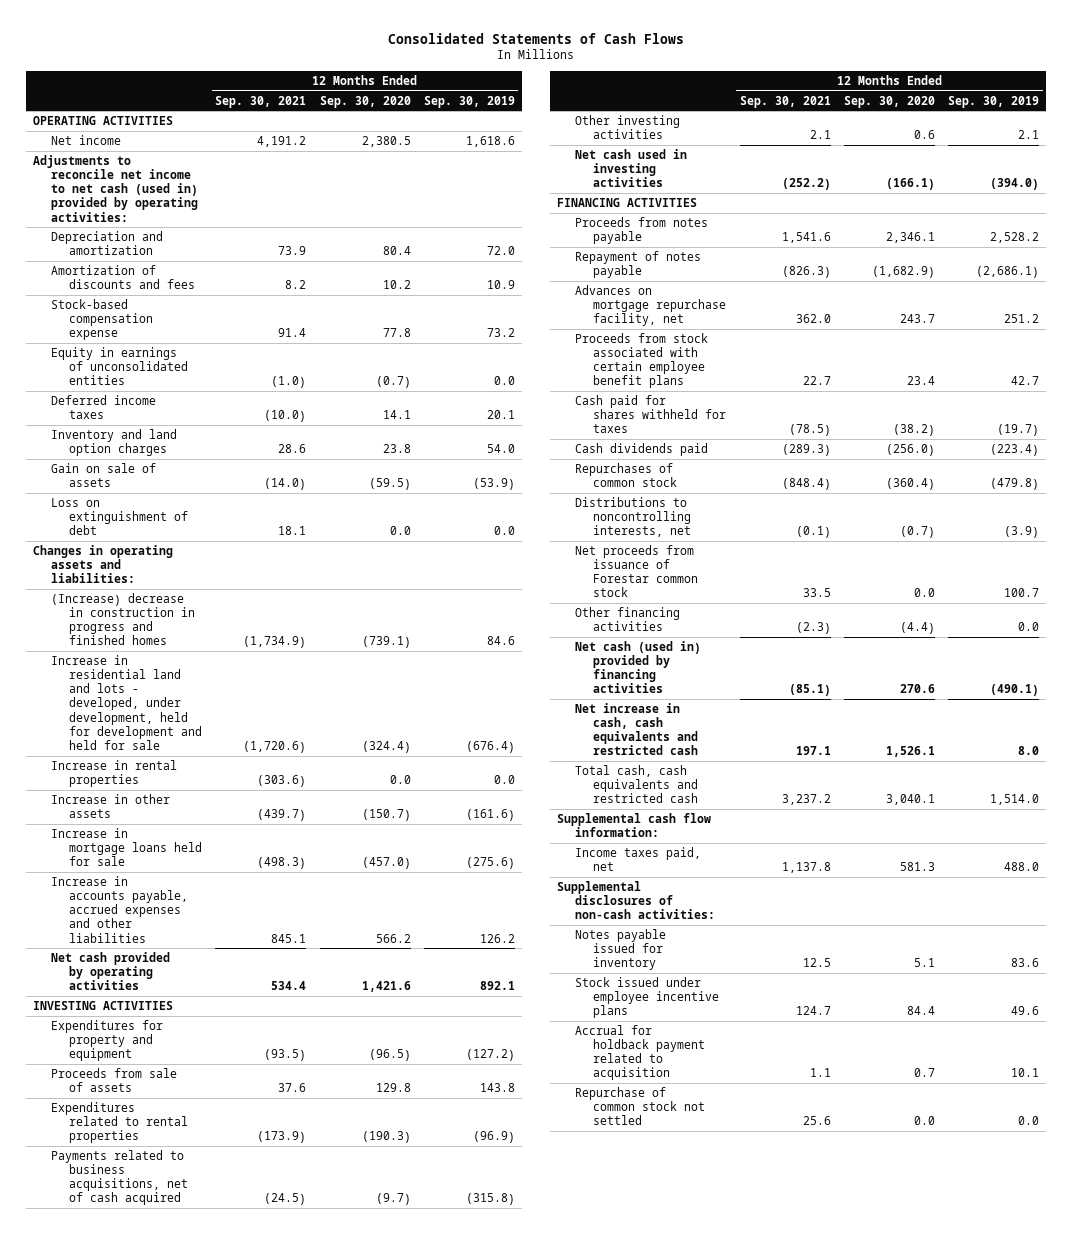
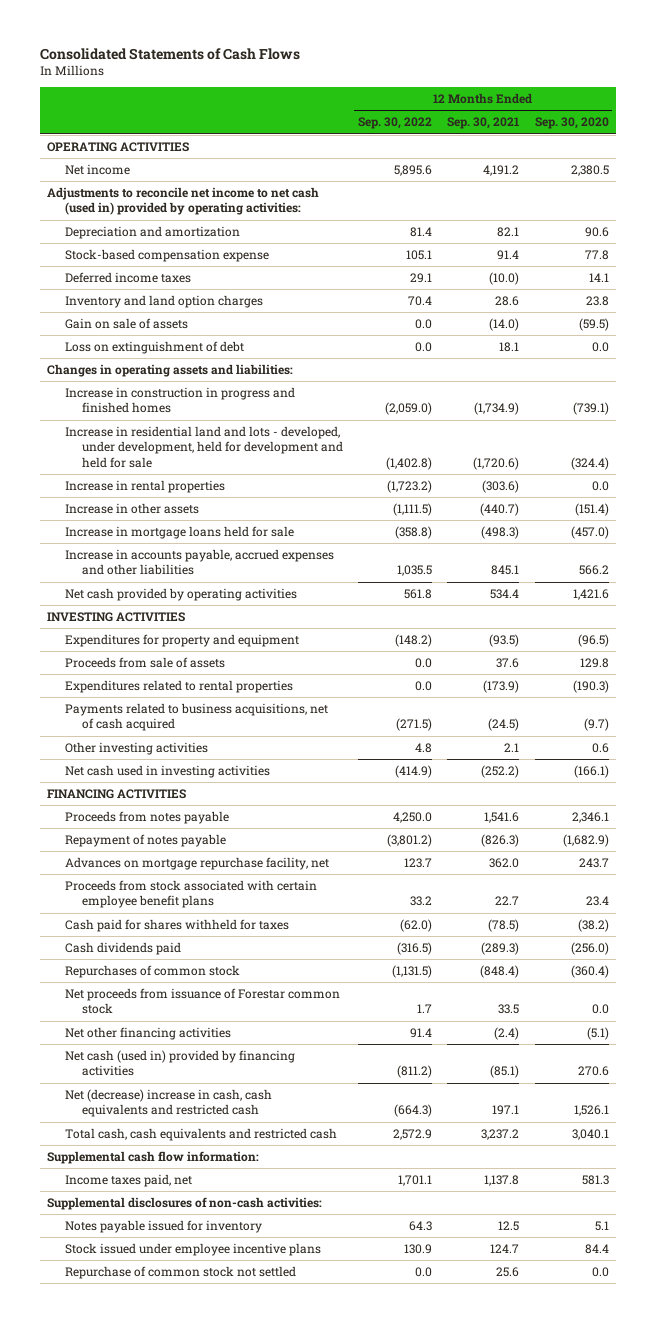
[424,95,516,108] Sep. 30, 2019 -> none
none -> [358,117,433,130] Sep. 30, 2022
[50,265,196,290] Amortization of discounts and fees -> none
[278,246,307,256] 73.9 -> [497,227,520,238] 82.1
[382,246,411,256] 80.4 -> [584,227,609,238] 90.6
[50,347,189,386] Equity in earnings of unconsolidated entities -> none
[50,593,196,646] (Increase) decrease in construction in progress and finished homes -> [64,387,295,414] Increase in construction in progress and finished homes
[257,809,307,822] (439.7) -> [480,503,520,517] (440.7)
[361,809,411,822] (150.7) -> [574,503,609,517] (151.4)
[575,497,692,538] Distributions to noncontrolling interests, net -> none
[575,607,681,632] Other financing activities -> [64,1027,231,1041] Net other financing activities
[795,622,831,635] (2.3) -> [494,1027,520,1041] (2.4)
[900,622,936,635] (4.4) -> [586,1027,609,1041] (5.1)
[575,703,699,756] Net increase in cash, cash equivalents and restricted cash -> [64,1089,272,1118] Net (decrease) increase in cash, cash equivalents and restricted cash
[575,1025,706,1081] Accrual for holdback payment related to acquisition -> none

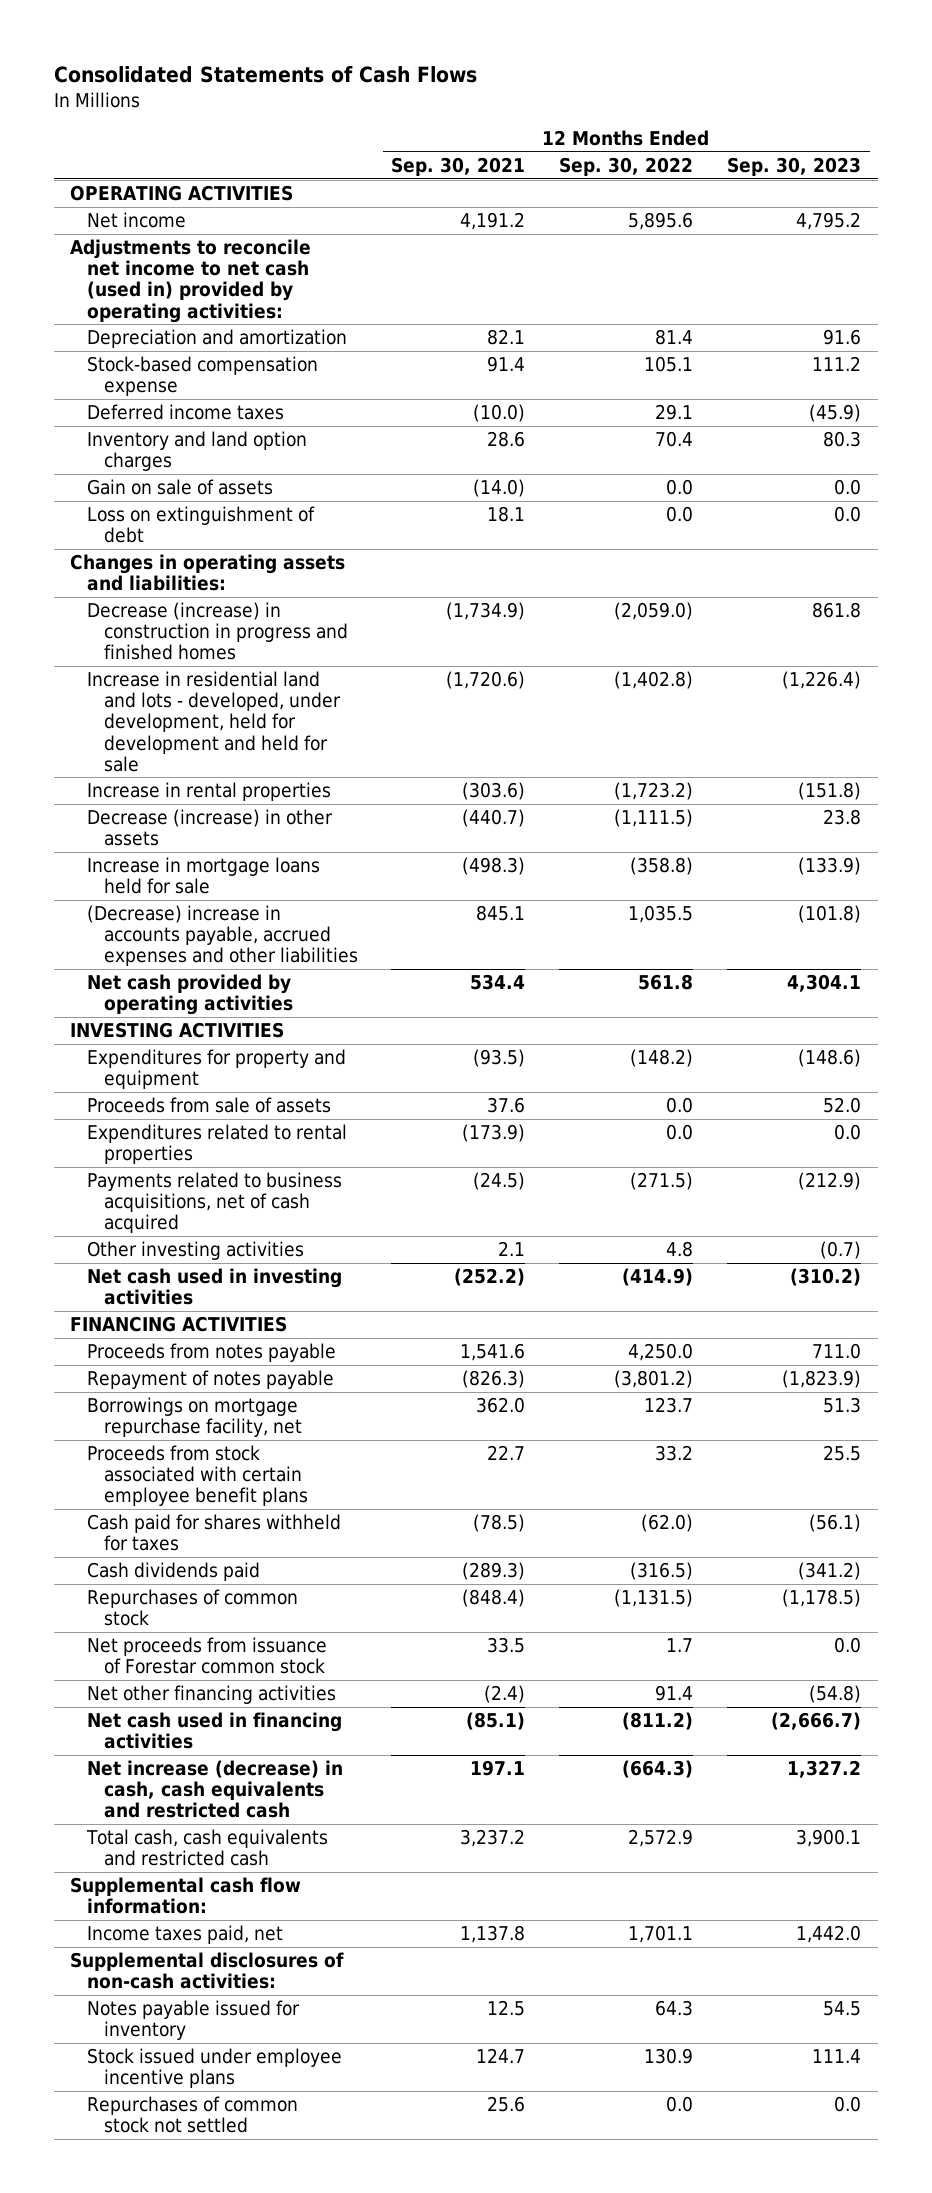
[534,117,609,130] Sep. 30, 2020 -> none
none -> [727,156,862,176] Sep. 30, 2023
[64,387,295,414] Increase in construction in progress and finished homes -> [87,602,348,661] Decrease (increase) in construction in progress and finished homes
[64,503,199,515] Increase in other assets -> [87,809,334,847] Decrease (increase) in other assets
[64,549,334,576] Increase in accounts payable, accrued expenses and other liabilities -> [87,905,358,967] (Decrease) increase in accounts payable, accrued expenses and other liabilities
[64,857,329,871] Advances on mortgage repurchase facility, net -> [87,1397,302,1438] Borrowings on mortgage repurchase facility, net
[64,1050,295,1077] Net cash (used in) provided by financing activities -> [87,1712,343,1750] Net cash used in financing activities
[64,1089,272,1118] Net (decrease) increase in cash, cash equivalents and restricted cash -> [87,1760,344,1819] Net increase (decrease) in cash, cash equivalents and restricted cash
[64,1266,296,1280] Repurchase of common stock not settled -> [87,2096,299,2134] Repurchases of common stock not settled

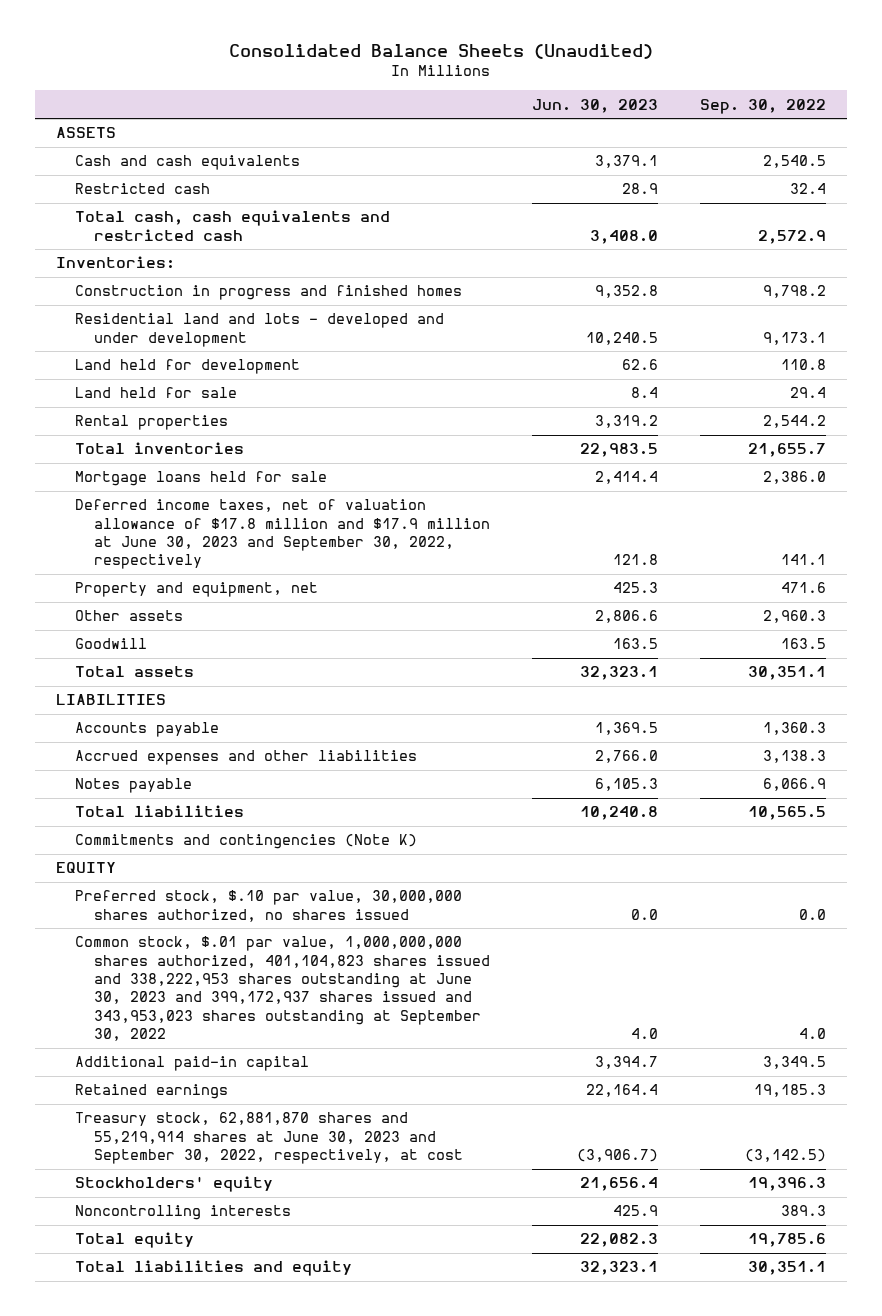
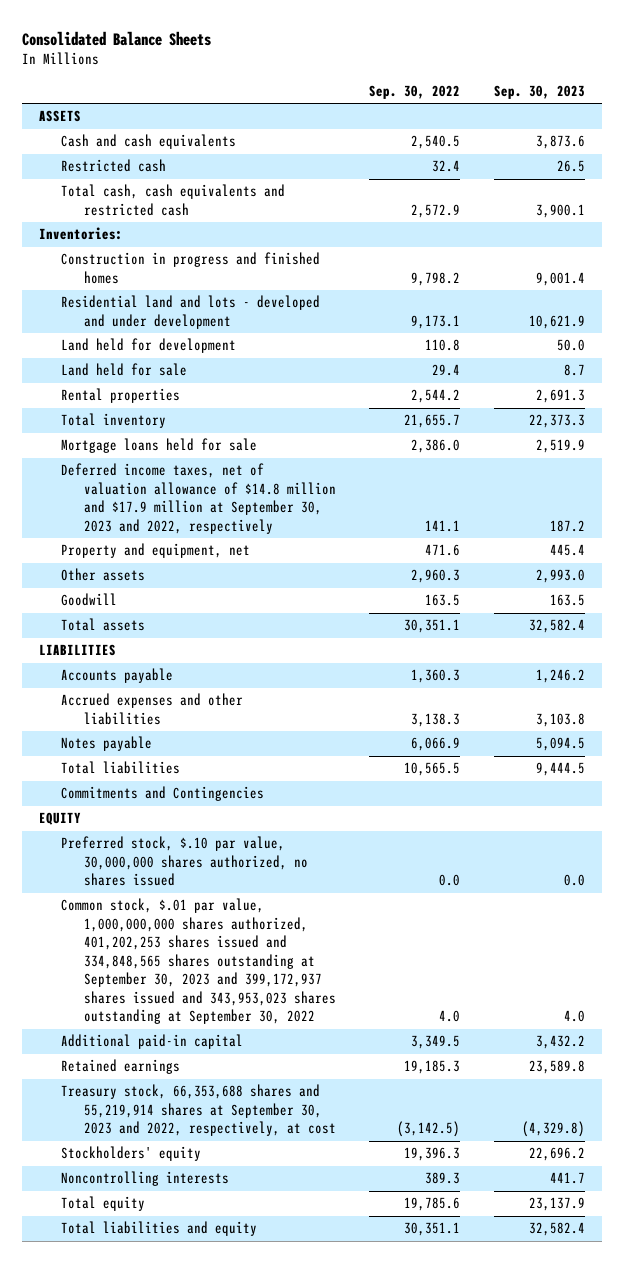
[229,43,654,59] Consolidated Balance Sheets (Unaudited) -> [22,30,212,46] Consolidated Balance Sheets
[532,98,659,113] Jun. 30, 2023 -> none
none -> [494,84,586,99] Sep. 30, 2023
[74,442,244,455] Total inventories -> [61,413,167,429] Total inventory
[74,499,490,570] Deferred income taxes, net of valuation allowance of $17.8 million and $17.9 million at June 30, 2023 and September 30, 2022, respectively -> [61,463,336,534] Deferred income taxes, net of valuation allowance of $14.8 million and $17.9 million at September 30, 2023 and 2022, respectively
[74,834,417,850] Commitments and contingencies (Note K) -> [61,786,265,802] Commitments and Contingencies
[74,936,490,1042] Common stock, $.01 par value, 1,000,000,000 shares authorized, 401,104,823 shares issued and 338,222,953 shares outstanding at June 30, 2023 and 399,172,937 shares issued and 343,953,023 shares outstanding at September 30, 2022 -> [61,898,336,1025] Common stock, $.01 par value, 1,000,000,000 shares authorized, 401,202,253 shares issued and 334,848,565 shares outstanding at September 30, 2023 and 399,172,937 shares issued and 343,953,023 shares outstanding at September 30, 2022
[74,1112,463,1165] Treasury stock, 62,881,870 shares and 55,219,914 shares at June 30, 2023 and September 30, 2022, respectively, at cost -> [61,1084,336,1137] Treasury stock, 66,353,688 shares and 55,219,914 shares at September 30, 2023 and 2022, respectively, at cost

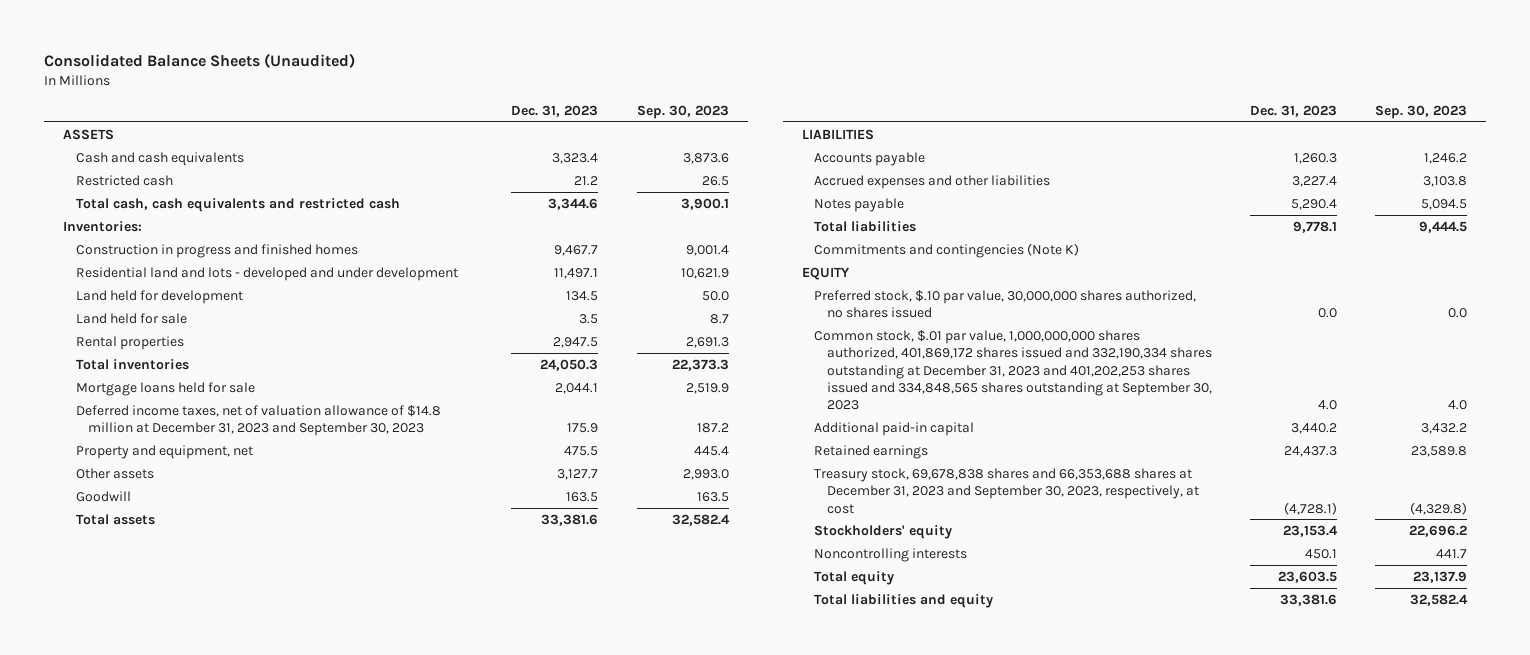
[22,30,212,46] Consolidated Balance Sheets -> [44,53,356,69] Consolidated Balance Sheets (Unaudited)
[369,84,461,99] Sep. 30, 2022 -> none
none -> [511,105,599,118] Dec. 31, 2023
[61,413,167,429] Total inventory -> [75,358,189,370] Total inventories
[61,463,336,534] Deferred income taxes, net of valuation allowance of $14.8 million and $17.9 million at September 30, 2023 and 2022, respectively -> [75,404,441,437] Deferred income taxes, net of valuation allowance of $14.8 million at December 31, 2023 and September 30, 2023
[61,786,265,802] Commitments and Contingencies -> [814,242,1080,258] Commitments and contingencies (Note K)
[61,898,336,1025] Common stock, $.01 par value, 1,000,000,000 shares authorized, 401,202,253 shares issued and 334,848,565 shares outstanding at September 30, 2023 and 399,172,937 shares issued and 343,953,023 shares outstanding at September 30, 2022 -> [814,329,1212,411] Common stock, $.01 par value, 1,000,000,000 shares authorized, 401,869,172 shares issued and 332,190,334 shares outstanding at December 31, 2023 and 401,202,253 shares issued and 334,848,565 shares outstanding at September 30, 2023
[61,1084,336,1137] Treasury stock, 66,353,688 shares and 55,219,914 shares at September 30, 2023 and 2022, respectively, at cost -> [814,467,1199,514] Treasury stock, 69,678,838 shares and 66,353,688 shares at December 31, 2023 and September 30, 2023, respectively, at cost

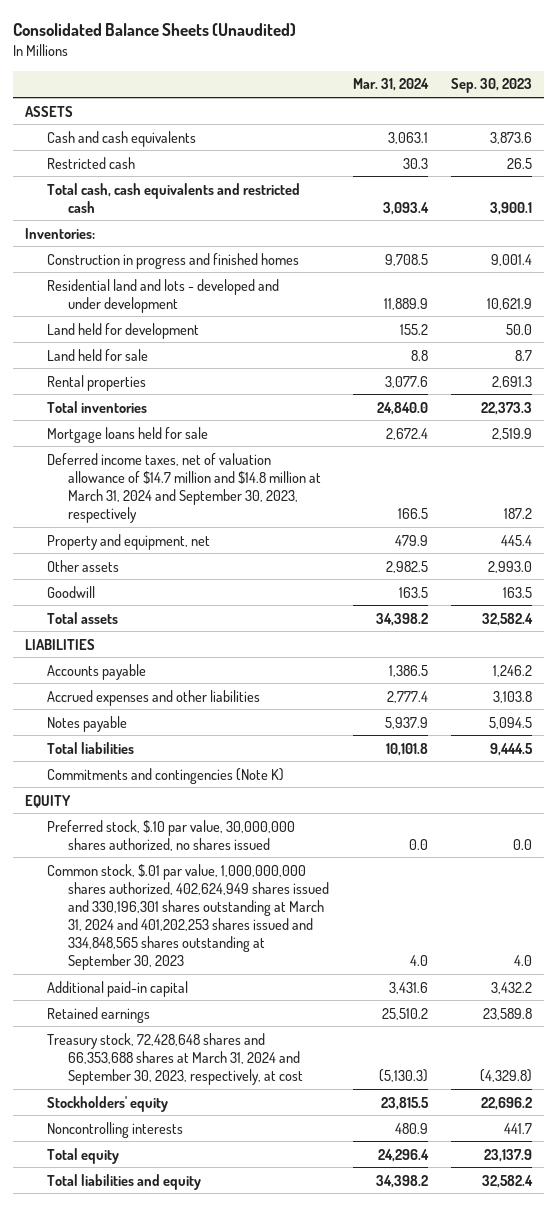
[511,105,599,118] Dec. 31, 2023 -> none
none -> [352,78,429,92] Mar. 31, 2024
[75,404,441,437] Deferred income taxes, net of valuation allowance of $14.8 million at December 31, 2023 and September 30, 2023 -> [46,452,322,523] Deferred income taxes, net of valuation allowance of $14.7 million and $14.8 million at March 31, 2024 and September 30, 2023, respectively
[814,329,1212,411] Common stock, $.01 par value, 1,000,000,000 shares authorized, 401,869,172 shares issued and 332,190,334 shares outstanding at December 31, 2023 and 401,202,253 shares issued and 334,848,565 shares outstanding at September 30, 2023 -> [46,863,330,971] Common stock, $.01 par value, 1,000,000,000 shares authorized, 402,624,949 shares issued and 330,196,301 shares outstanding at March 31, 2024 and 401,202,253 shares issued and 334,848,565 shares outstanding at September 30, 2023
[814,467,1199,514] Treasury stock, 69,678,838 shares and 66,353,688 shares at December 31, 2023 and September 30, 2023, respectively, at cost -> [46,1032,304,1085] Treasury stock, 72,428,648 shares and 66,353,688 shares at March 31, 2024 and September 30, 2023, respectively, at cost

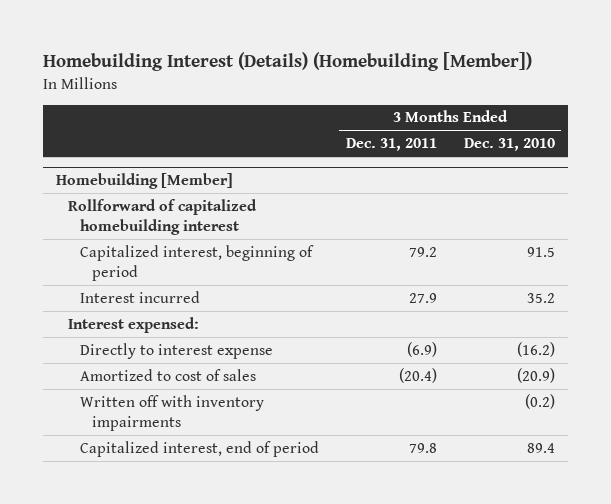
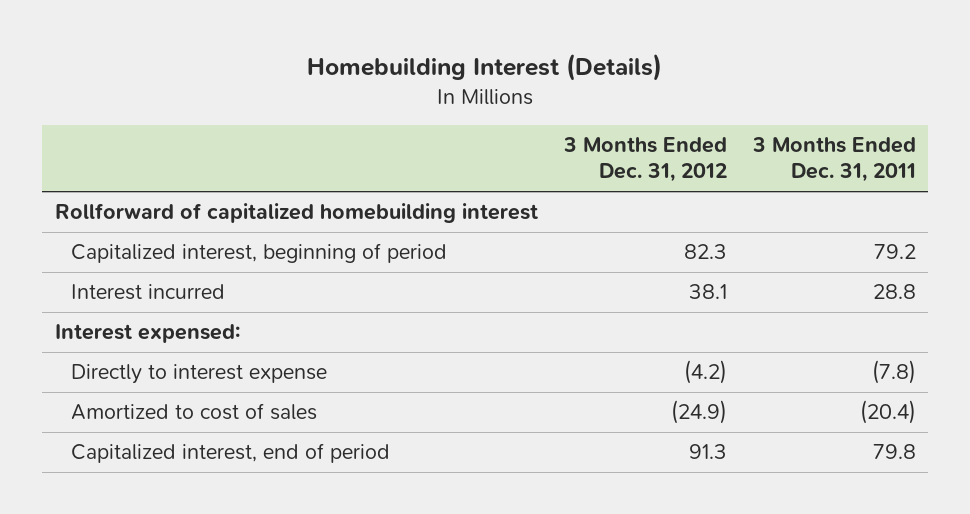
[42,52,532,72] Homebuilding Interest (Details) (Homebuilding [Member]) -> [307,53,663,82] Homebuilding Interest (Details)
[463,138,555,152] Dec. 31, 2010 -> none
none -> [562,137,727,183] 3 Months Ended Dec. 31, 2012
[56,172,234,189] Homebuilding [Member] -> none
[408,292,437,303] 27.9 -> [872,284,916,300] 28.8
[406,341,437,357] (6.9) -> [871,360,916,385] (7.8)
[79,394,264,432] Written off with inventory impairments -> none

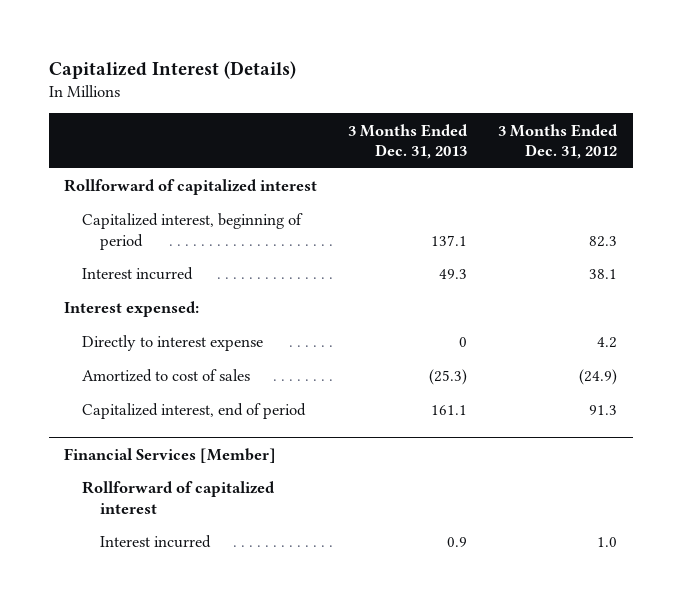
[307,53,663,82] Homebuilding Interest (Details) -> [48,60,296,79] Capitalized Interest (Details)
[751,137,916,183] 3 Months Ended Dec. 31, 2011 -> none
none -> [348,123,469,160] 3 Months Ended Dec. 31, 2013
[54,203,538,224] Rollforward of capitalized homebuilding interest -> [64,179,318,196] Rollforward of capitalized interest
[683,360,727,385] (4.2) -> [597,337,618,349] 4.2
none -> [64,447,277,463] Financial Services [Member]
none -> [82,481,276,514] Rollforward of capitalized interest
none -> [100,535,212,549] Interest incurred

